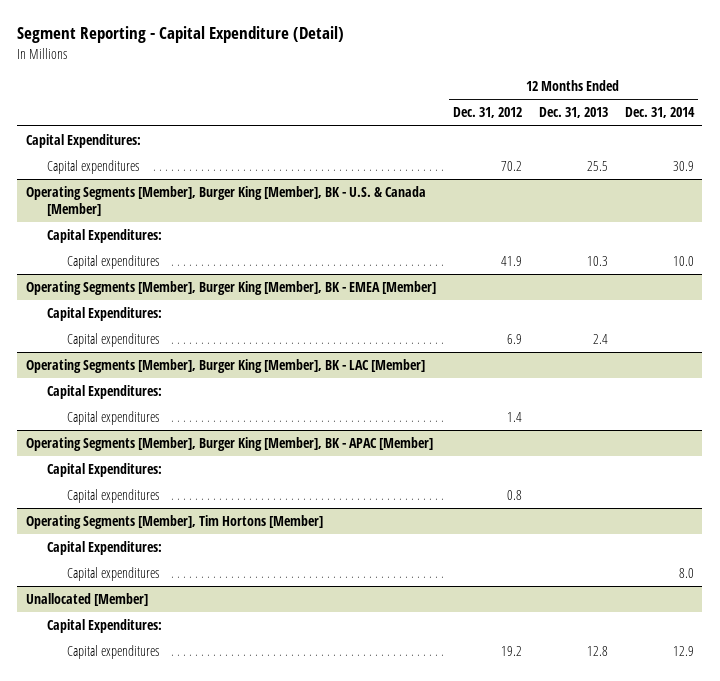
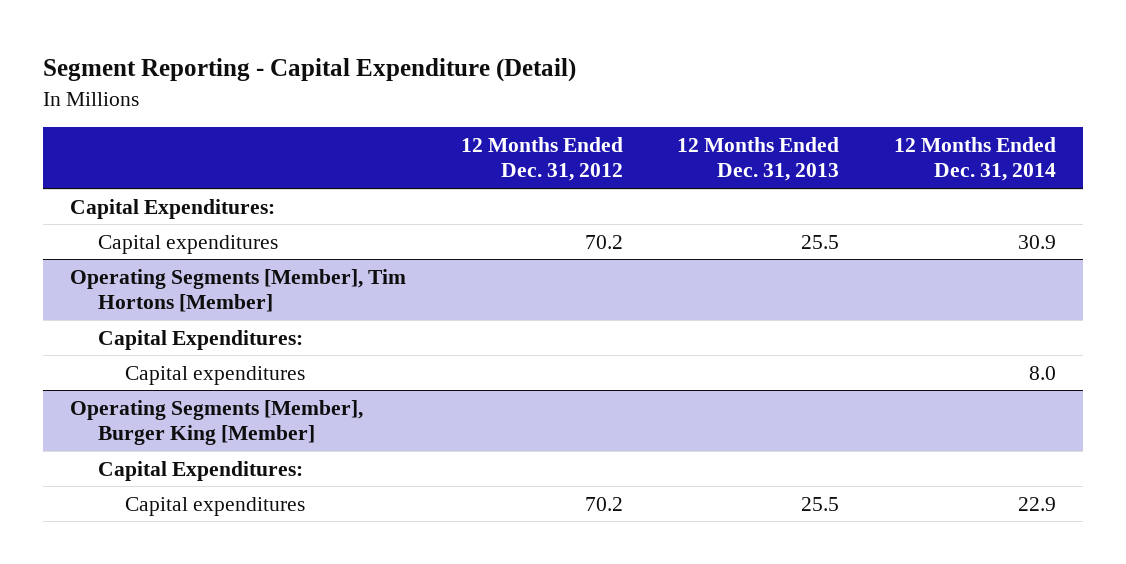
[25,186,426,217] Operating Segments [Member], Burger King [Member], BK - U.S. & Canada [Member] -> none
[46,229,162,244] Capital Expenditures: -> none
[67,255,160,270] Capital expenditures -> none
[25,281,436,296] Operating Segments [Member], Burger King [Member], BK - EMEA [Member] -> none
[46,307,162,322] Capital Expenditures: -> none
[67,333,160,348] Capital expenditures -> none
[25,359,425,374] Operating Segments [Member], Burger King [Member], BK - LAC [Member] -> none
[46,385,162,400] Capital Expenditures: -> none
[67,411,160,426] Capital expenditures -> none
[25,437,433,452] Operating Segments [Member], Burger King [Member], BK - APAC [Member] -> none
[46,463,162,478] Capital Expenditures: -> none
[67,489,160,504] Capital expenditures -> none
[25,593,148,607] Unallocated [Member] -> none
none -> [70,399,364,446] Operating Segments [Member], Burger King [Member]
[500,646,522,657] 19.2 -> [584,496,623,511] 70.2
[586,646,608,657] 12.8 -> [801,496,840,511] 25.5
[672,646,694,657] 12.9 -> [1017,496,1056,511] 22.9

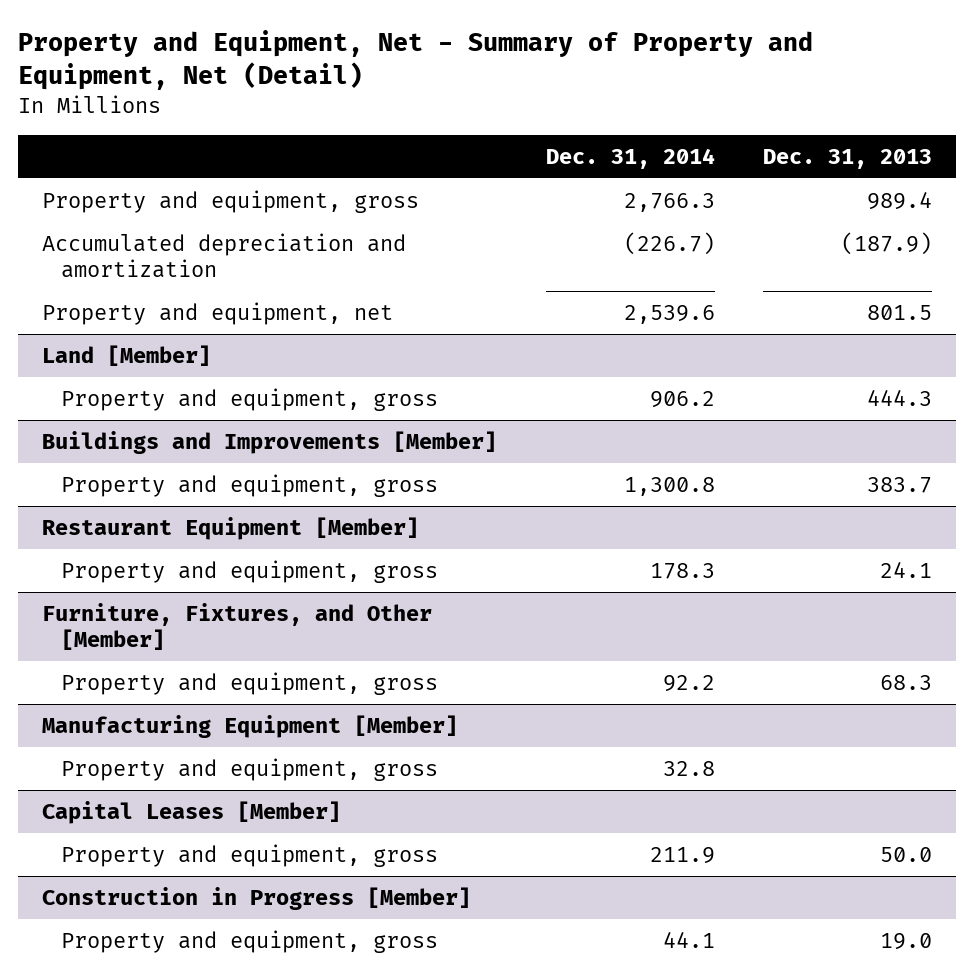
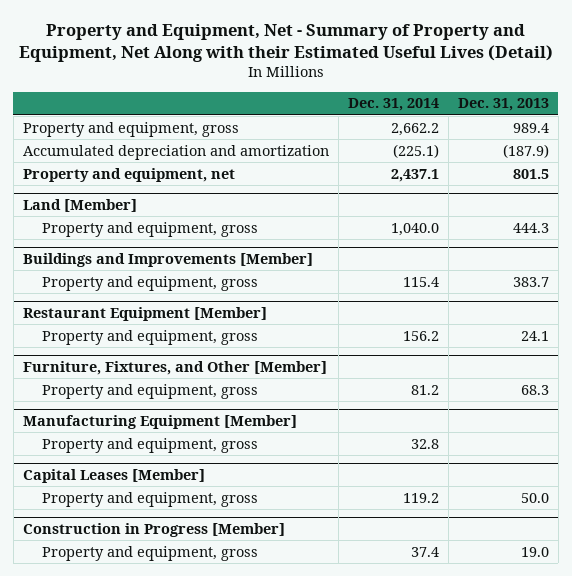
[18,30,814,91] Property and Equipment, Net - Summary of Property and Equipment, Net (Detail) -> [18,23,553,63] Property and Equipment, Net - Summary of Property and Equipment, Net Along with their Estimated Useful Lives (Detail)
[623,192,715,212] 2,766.3 -> [390,122,439,136] 2,662.2
[623,231,715,255] (226.7) -> [392,143,439,158] (225.1)
[623,304,715,324] 2,539.6 -> [390,168,439,182] 2,437.1
[649,390,715,408] 906.2 -> [390,222,439,236] 1,040.0
[623,476,715,496] 1,300.8 -> [402,276,439,287] 115.4
[649,562,715,579] 178.3 -> [402,330,439,341] 156.2
[662,674,715,692] 92.2 -> [410,384,439,395] 81.2
[649,846,715,864] 211.9 -> [402,492,439,503] 119.2
[662,931,715,948] 44.1 -> [410,546,439,557] 37.4

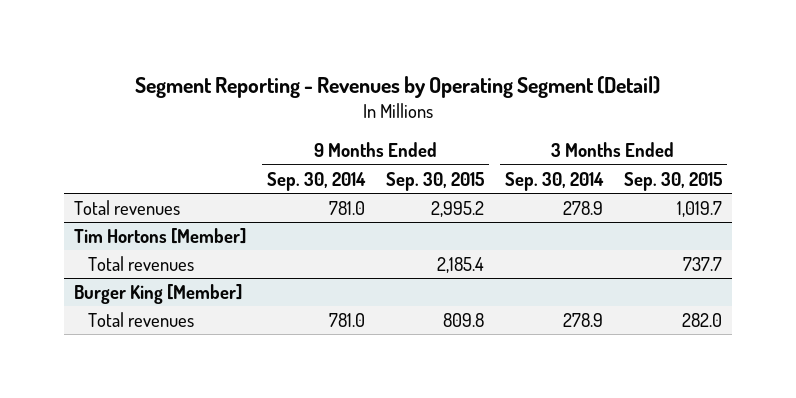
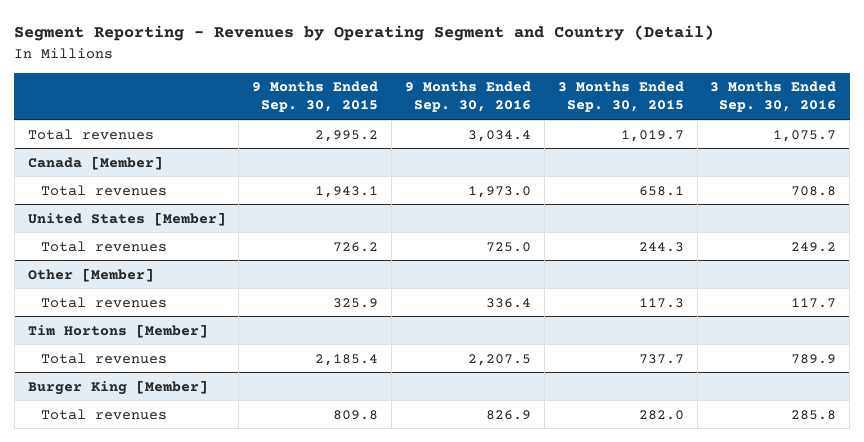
[135,75,661,98] Segment Reporting - Revenues by Operating Segment (Detail) -> [14,25,715,42] Segment Reporting - Revenues by Operating Segment and Country (Detail)
[267,171,367,191] Sep. 30, 2014 -> none
[504,171,604,191] Sep. 30, 2014 -> none
none -> [405,81,532,113] 9 Months Ended Sep. 30, 2016
none -> [710,81,837,113] 3 Months Ended Sep. 30, 2016
none -> [27,155,163,170] Canada [Member]
none -> [41,184,168,196] Total revenues
none -> [27,211,226,226] United States [Member]
none -> [41,240,168,252] Total revenues
none -> [27,267,154,282] Other [Member]
none -> [41,296,168,308] Total revenues

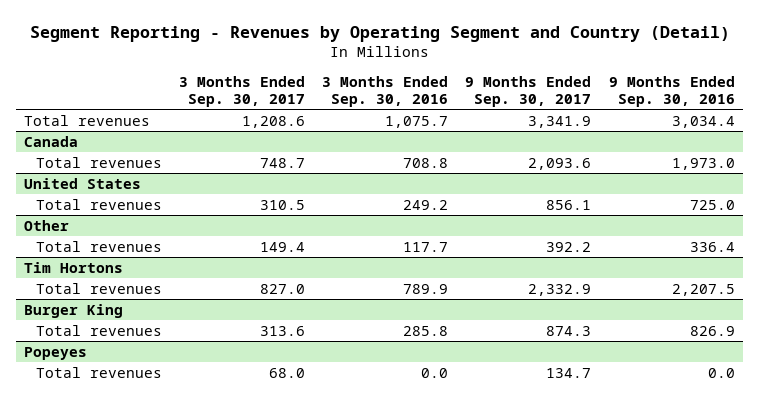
[252,81,379,113] 9 Months Ended Sep. 30, 2015 -> none
[557,81,684,113] 3 Months Ended Sep. 30, 2015 -> none
none -> [178,76,305,107] 3 Months Ended Sep. 30, 2017
none -> [465,76,592,107] 9 Months Ended Sep. 30, 2017
[27,155,163,170] Canada [Member] -> [24,135,79,147] Canada
[27,211,226,226] United States [Member] -> [24,177,142,189] United States
[27,267,154,282] Other [Member] -> [24,219,70,231] Other
[27,323,208,338] Tim Hortons [Member] -> [24,261,124,273] Tim Hortons
[27,379,208,395] Burger King [Member] -> [24,303,124,318] Burger King
none -> [24,346,88,360] Popeyes
none -> [35,366,162,378] Total revenues

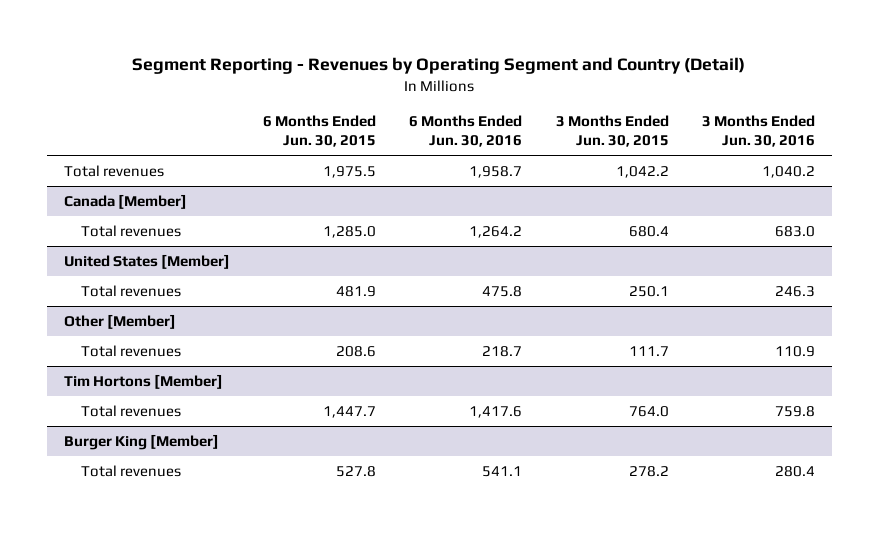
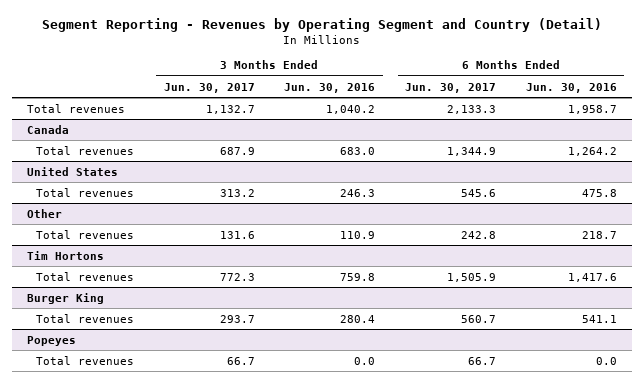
[262,115,376,148] 6 Months Ended Jun. 30, 2015 -> none
[555,115,669,148] 3 Months Ended Jun. 30, 2015 -> none
none -> [163,82,255,93] Jun. 30, 2017
none -> [405,82,497,93] Jun. 30, 2017
[63,193,187,209] Canada [Member] -> [26,124,69,134] Canada
[63,253,230,269] United States [Member] -> [26,166,118,176] United States
[63,313,176,329] Other [Member] -> [26,208,62,218] Other
[63,373,223,389] Tim Hortons [Member] -> [26,250,104,260] Tim Hortons
[63,433,219,450] Burger King [Member] -> [26,292,104,304] Burger King
none -> [26,335,76,346] Popeyes
none -> [35,355,134,365] Total revenues

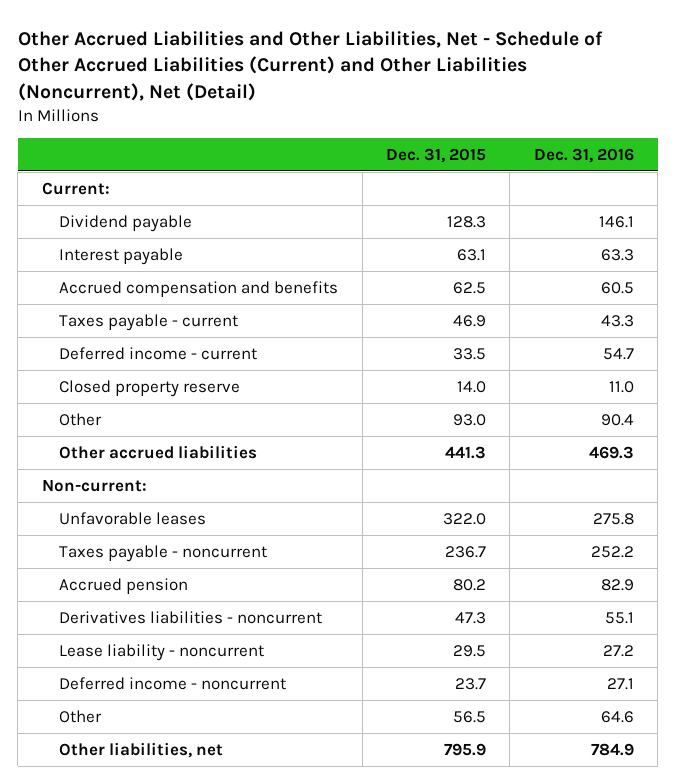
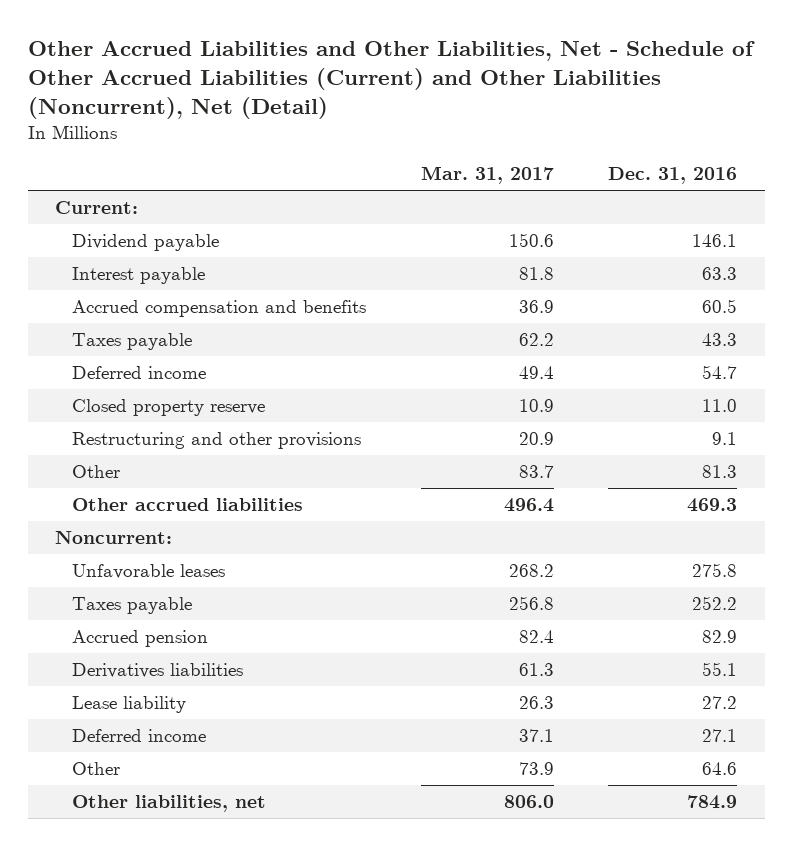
[385,147,486,163] Dec. 31, 2015 -> none
none -> [420,166,554,185] Mar. 31, 2017
[59,313,239,331] Taxes payable - current -> [72,332,193,350] Taxes payable
[59,346,258,360] Deferred income - current -> [72,365,207,379] Deferred income
none -> [72,431,362,449] Restructuring and other provisions
[600,413,634,426] 90.4 -> [702,464,738,478] 81.3
[41,478,147,492] Non-current: -> [54,530,172,544] Noncurrent:
[59,544,268,562] Taxes payable - noncurrent -> [72,596,193,614] Taxes payable
[59,610,323,624] Derivatives liabilities - noncurrent -> [72,662,244,678] Derivatives liabilities
[59,643,265,661] Lease liability - noncurrent -> [72,695,187,713] Lease liability
[59,676,287,690] Deferred income - noncurrent -> [72,728,207,742] Deferred income

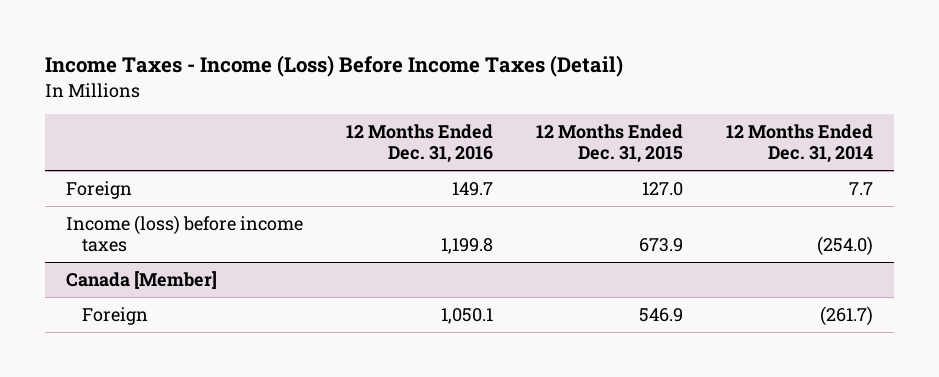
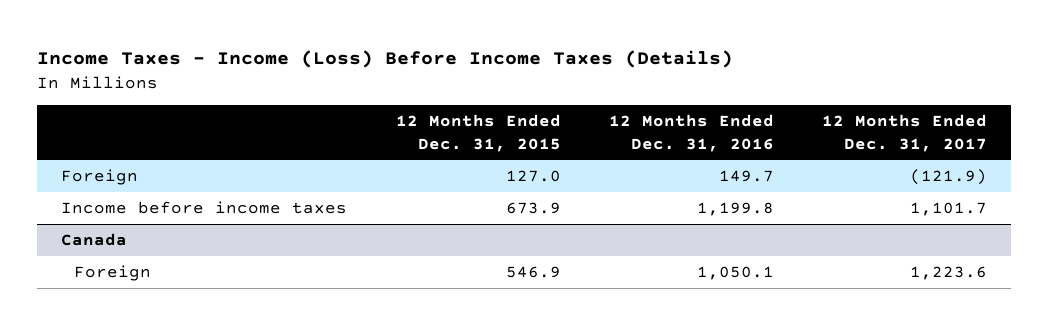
[44,55,623,78] Income Taxes - Income (Loss) Before Income Taxes (Detail) -> [37,50,734,69] Income Taxes - Income (Loss) Before Income Taxes (Details)
[725,124,873,164] 12 Months Ended Dec. 31, 2014 -> none
none -> [822,114,988,152] 12 Months Ended Dec. 31, 2017
[66,214,304,252] Income (loss) before income taxes -> [61,201,348,215] Income before income taxes
[66,270,218,289] Canada [Member] -> [61,233,128,247] Canada

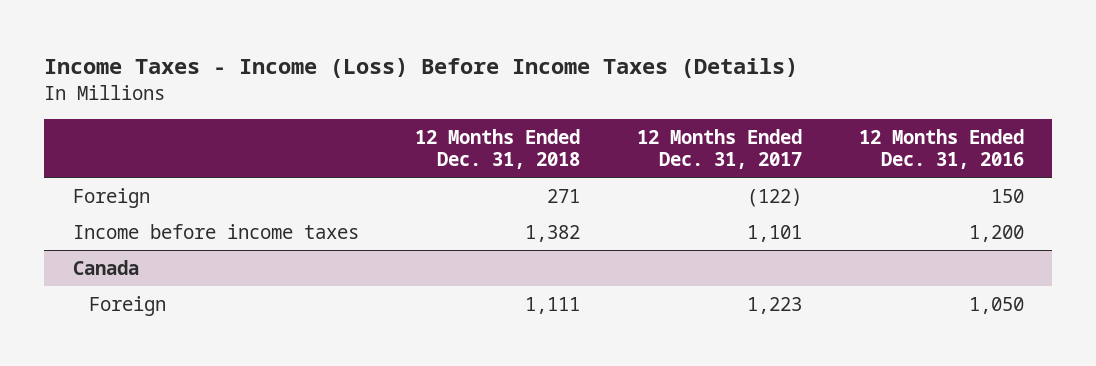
[395,114,561,152] 12 Months Ended Dec. 31, 2015 -> none
none -> [415,128,581,170] 12 Months Ended Dec. 31, 2018
[718,170,774,183] 149.7 -> [990,188,1024,203] 150
[910,169,988,186] (121.9) -> [747,187,803,207] (122)
[696,202,774,217] 1,199.8 -> [968,224,1024,242] 1,200
[910,202,988,217] 1,101.7 -> [747,224,803,242] 1,101
[696,266,774,281] 1,050.1 -> [968,296,1024,314] 1,050
[910,266,988,281] 1,223.6 -> [747,296,803,314] 1,223

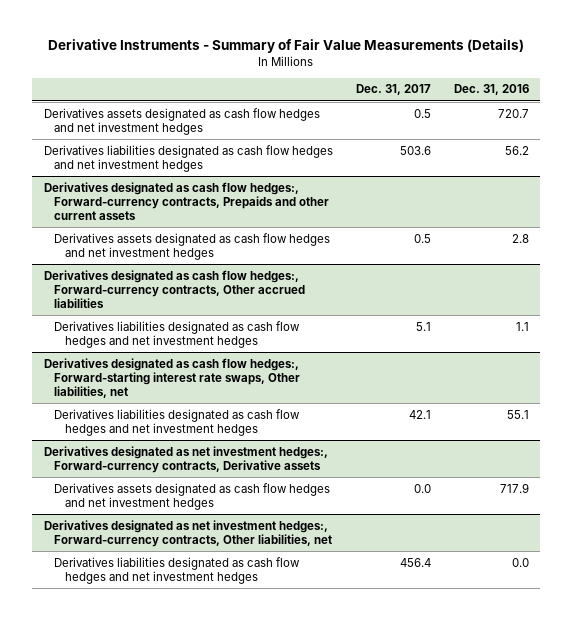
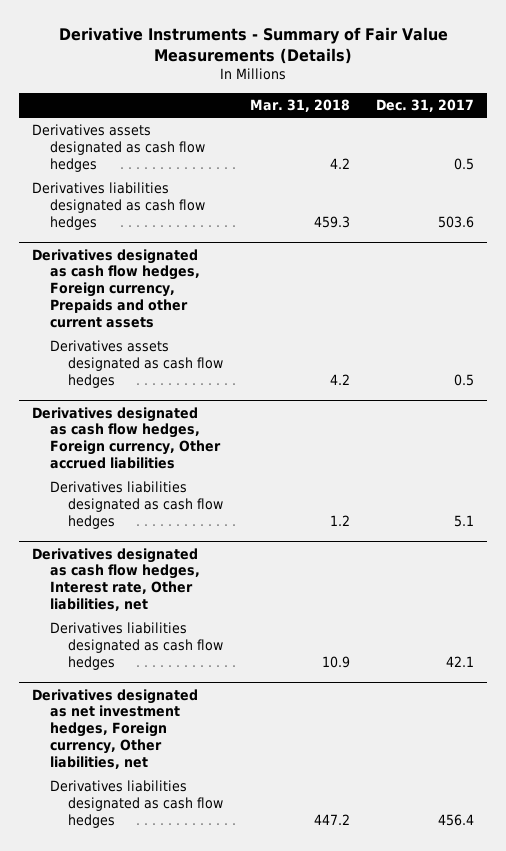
[453,84,529,96] Dec. 31, 2016 -> none
none -> [249,98,350,112] Mar. 31, 2018
[43,445,328,473] Derivatives designated as net investment hedges:, Forward-currency contracts, Derivative assets -> none
[54,482,331,510] Derivatives assets designated as cash flow hedges and net investment hedges -> none
[43,107,320,135] Derivatives assets designated as cash flow hedges and net investment hedges -> [32,124,206,172] Derivatives assets designated as cash flow hedges
[43,144,333,172] Derivatives liabilities designated as cash flow hedges and net investment hedges -> [32,182,206,230] Derivatives liabilities designated as cash flow hedges
[43,181,330,220] Derivatives designated as cash flow hedges:, Forward-currency contracts, Prepaids and other current assets -> [32,248,201,328] Derivatives designated as cash flow hedges, Foreign currency, Prepaids and other current assets
[54,232,331,260] Derivatives assets designated as cash flow hedges and net investment hedges -> [50,340,224,388] Derivatives assets designated as cash flow hedges
[43,269,306,308] Derivatives designated as cash flow hedges:, Forward-currency contracts, Other accrued liabilities -> [32,406,222,469] Derivatives designated as cash flow hedges, Foreign currency, Other accrued liabilities
[54,320,301,348] Derivatives liabilities designated as cash flow hedges and net investment hedges -> [50,481,224,529] Derivatives liabilities designated as cash flow hedges
[43,357,301,398] Derivatives designated as cash flow hedges:, Forward-starting interest rate swaps, Other liabilities, net -> [32,547,201,611] Derivatives designated as cash flow hedges, Interest rate, Other liabilities, net
[54,408,301,436] Derivatives liabilities designated as cash flow hedges and net investment hedges -> [50,622,224,670] Derivatives liabilities designated as cash flow hedges
[43,519,333,547] Derivatives designated as net investment hedges:, Forward-currency contracts, Other liabilities, net -> [32,688,199,769] Derivatives designated as net investment hedges, Foreign currency, Other liabilities, net
[54,556,301,584] Derivatives liabilities designated as cash flow hedges and net investment hedges -> [50,780,224,828] Derivatives liabilities designated as cash flow hedges

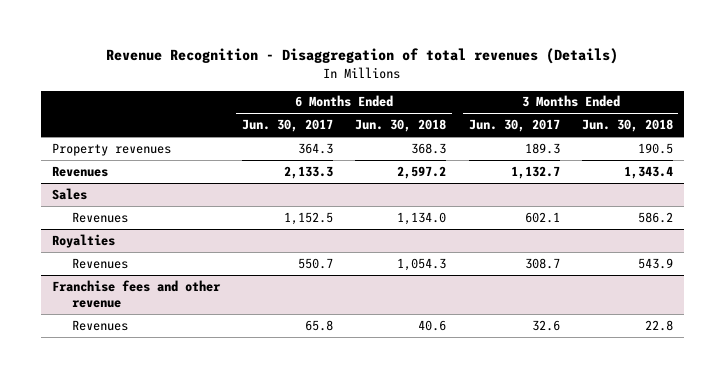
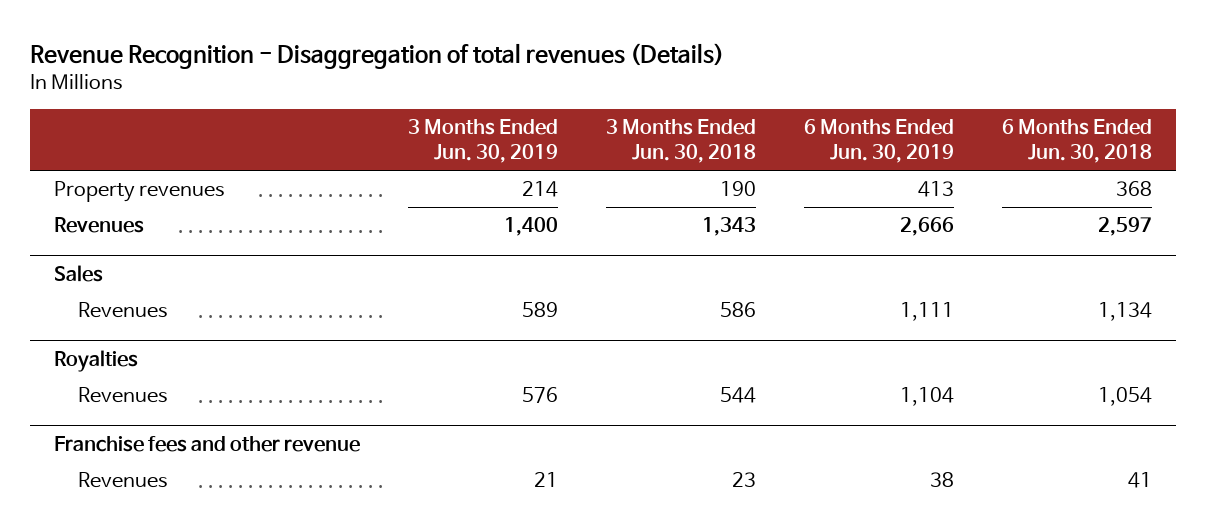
[242,119,334,133] Jun. 30, 2017 -> none
[468,119,560,133] Jun. 30, 2017 -> none
none -> [408,119,559,164] 3 Months Ended Jun. 30, 2019
none -> [804,119,955,164] 6 Months Ended Jun. 30, 2019
[411,142,447,154] 368.3 -> [1116,181,1153,197] 368
[637,142,673,154] 190.5 -> [720,181,757,197] 190
[397,165,447,179] 2,597.2 -> [1098,217,1153,237] 2,597
[623,165,673,179] 1,343.4 -> [702,217,757,237] 1,343
[397,211,447,225] 1,134.0 -> [1098,302,1153,322] 1,134
[637,211,673,223] 586.2 -> [720,302,757,318] 586
[397,257,447,271] 1,054.3 -> [1098,387,1153,407] 1,054
[637,257,673,269] 543.9 -> [720,387,757,404] 544
[418,319,447,331] 40.6 -> [1128,472,1153,489] 41
[644,319,673,331] 22.8 -> [732,472,757,488] 23

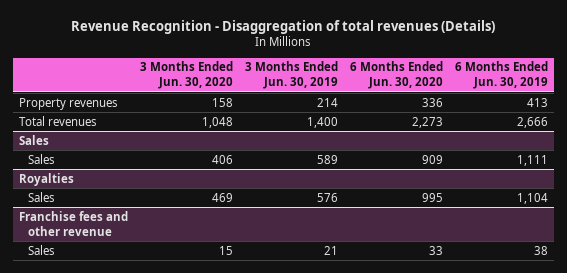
[606,119,757,164] 3 Months Ended Jun. 30, 2018 -> none
[1002,119,1153,164] 6 Months Ended Jun. 30, 2018 -> none
none -> [139,61,233,90] 3 Months Ended Jun. 30, 2020
none -> [349,61,443,90] 6 Months Ended Jun. 30, 2020
[54,217,145,234] Revenues -> [18,115,97,126] Total revenues
[78,302,169,319] Revenues -> [27,153,55,164] Sales
[78,387,169,404] Revenues -> [27,191,55,202] Sales
[78,472,169,489] Revenues -> [27,244,55,255] Sales

